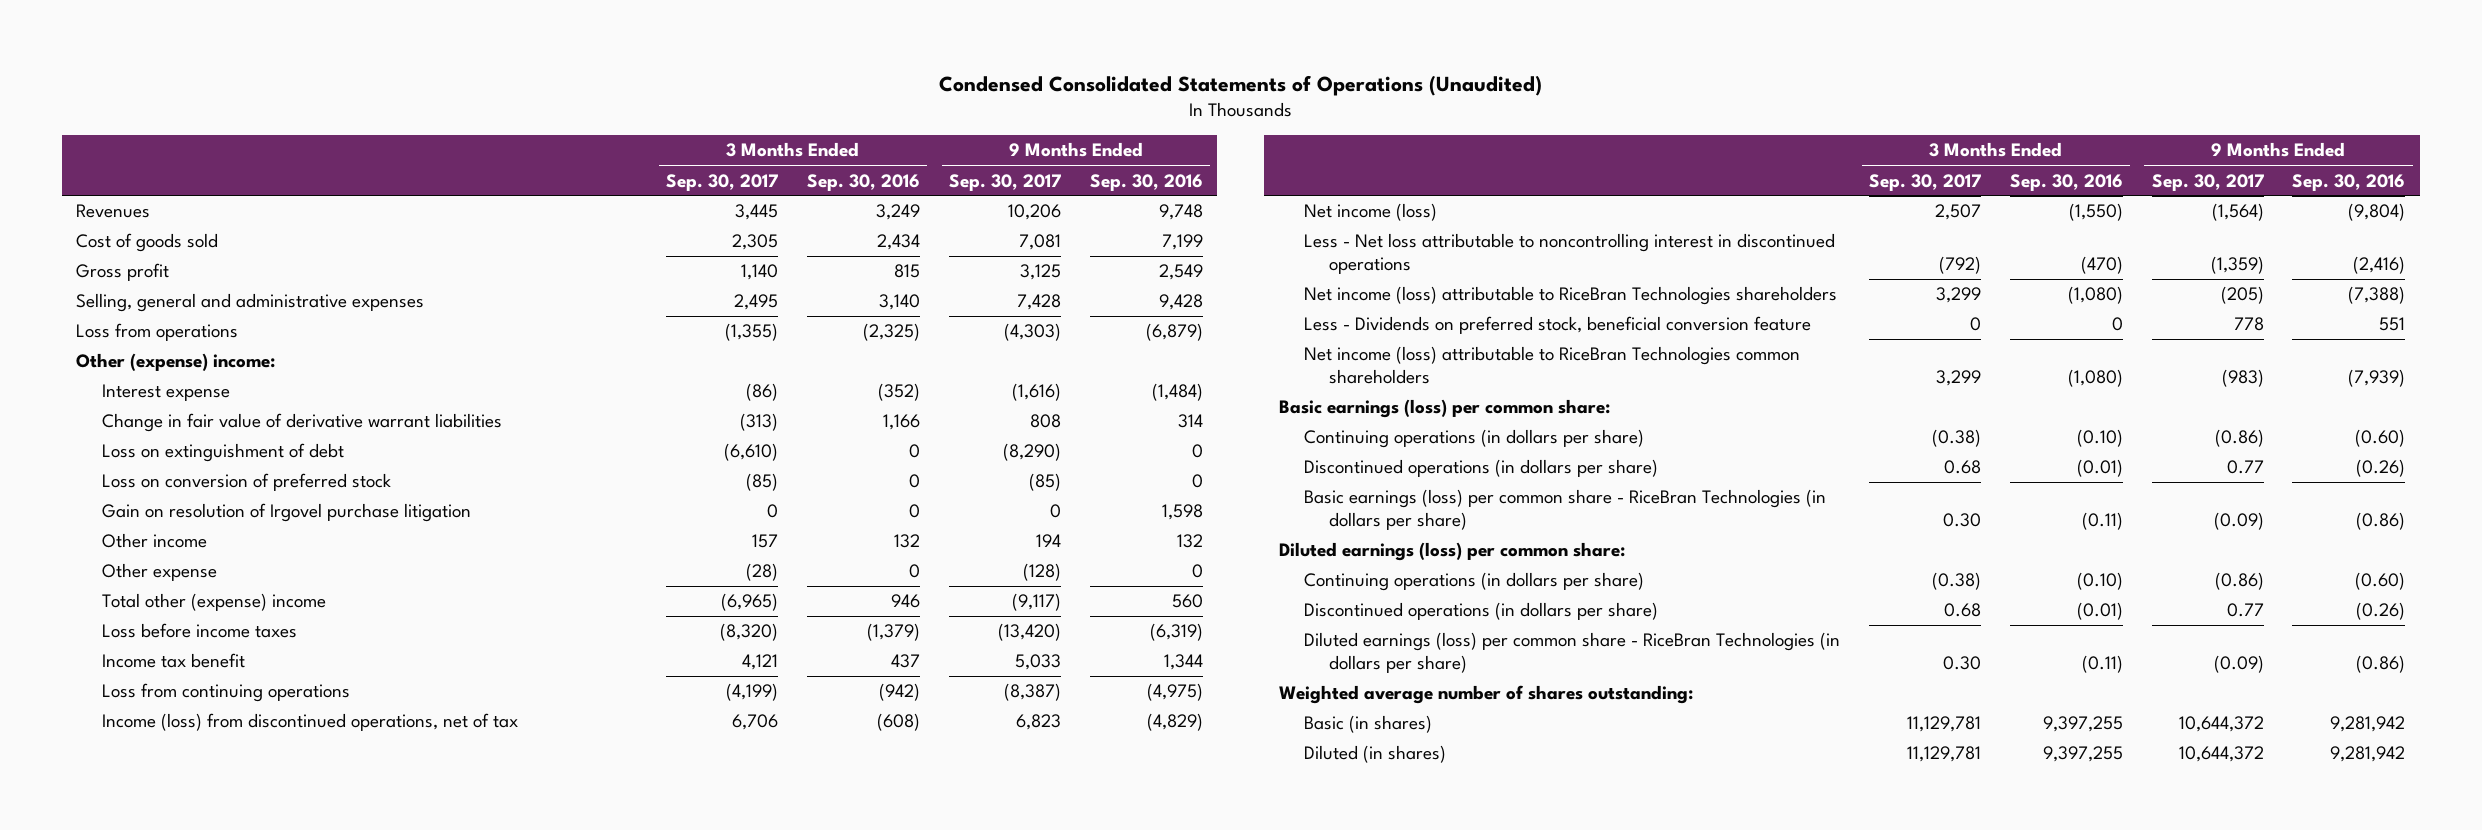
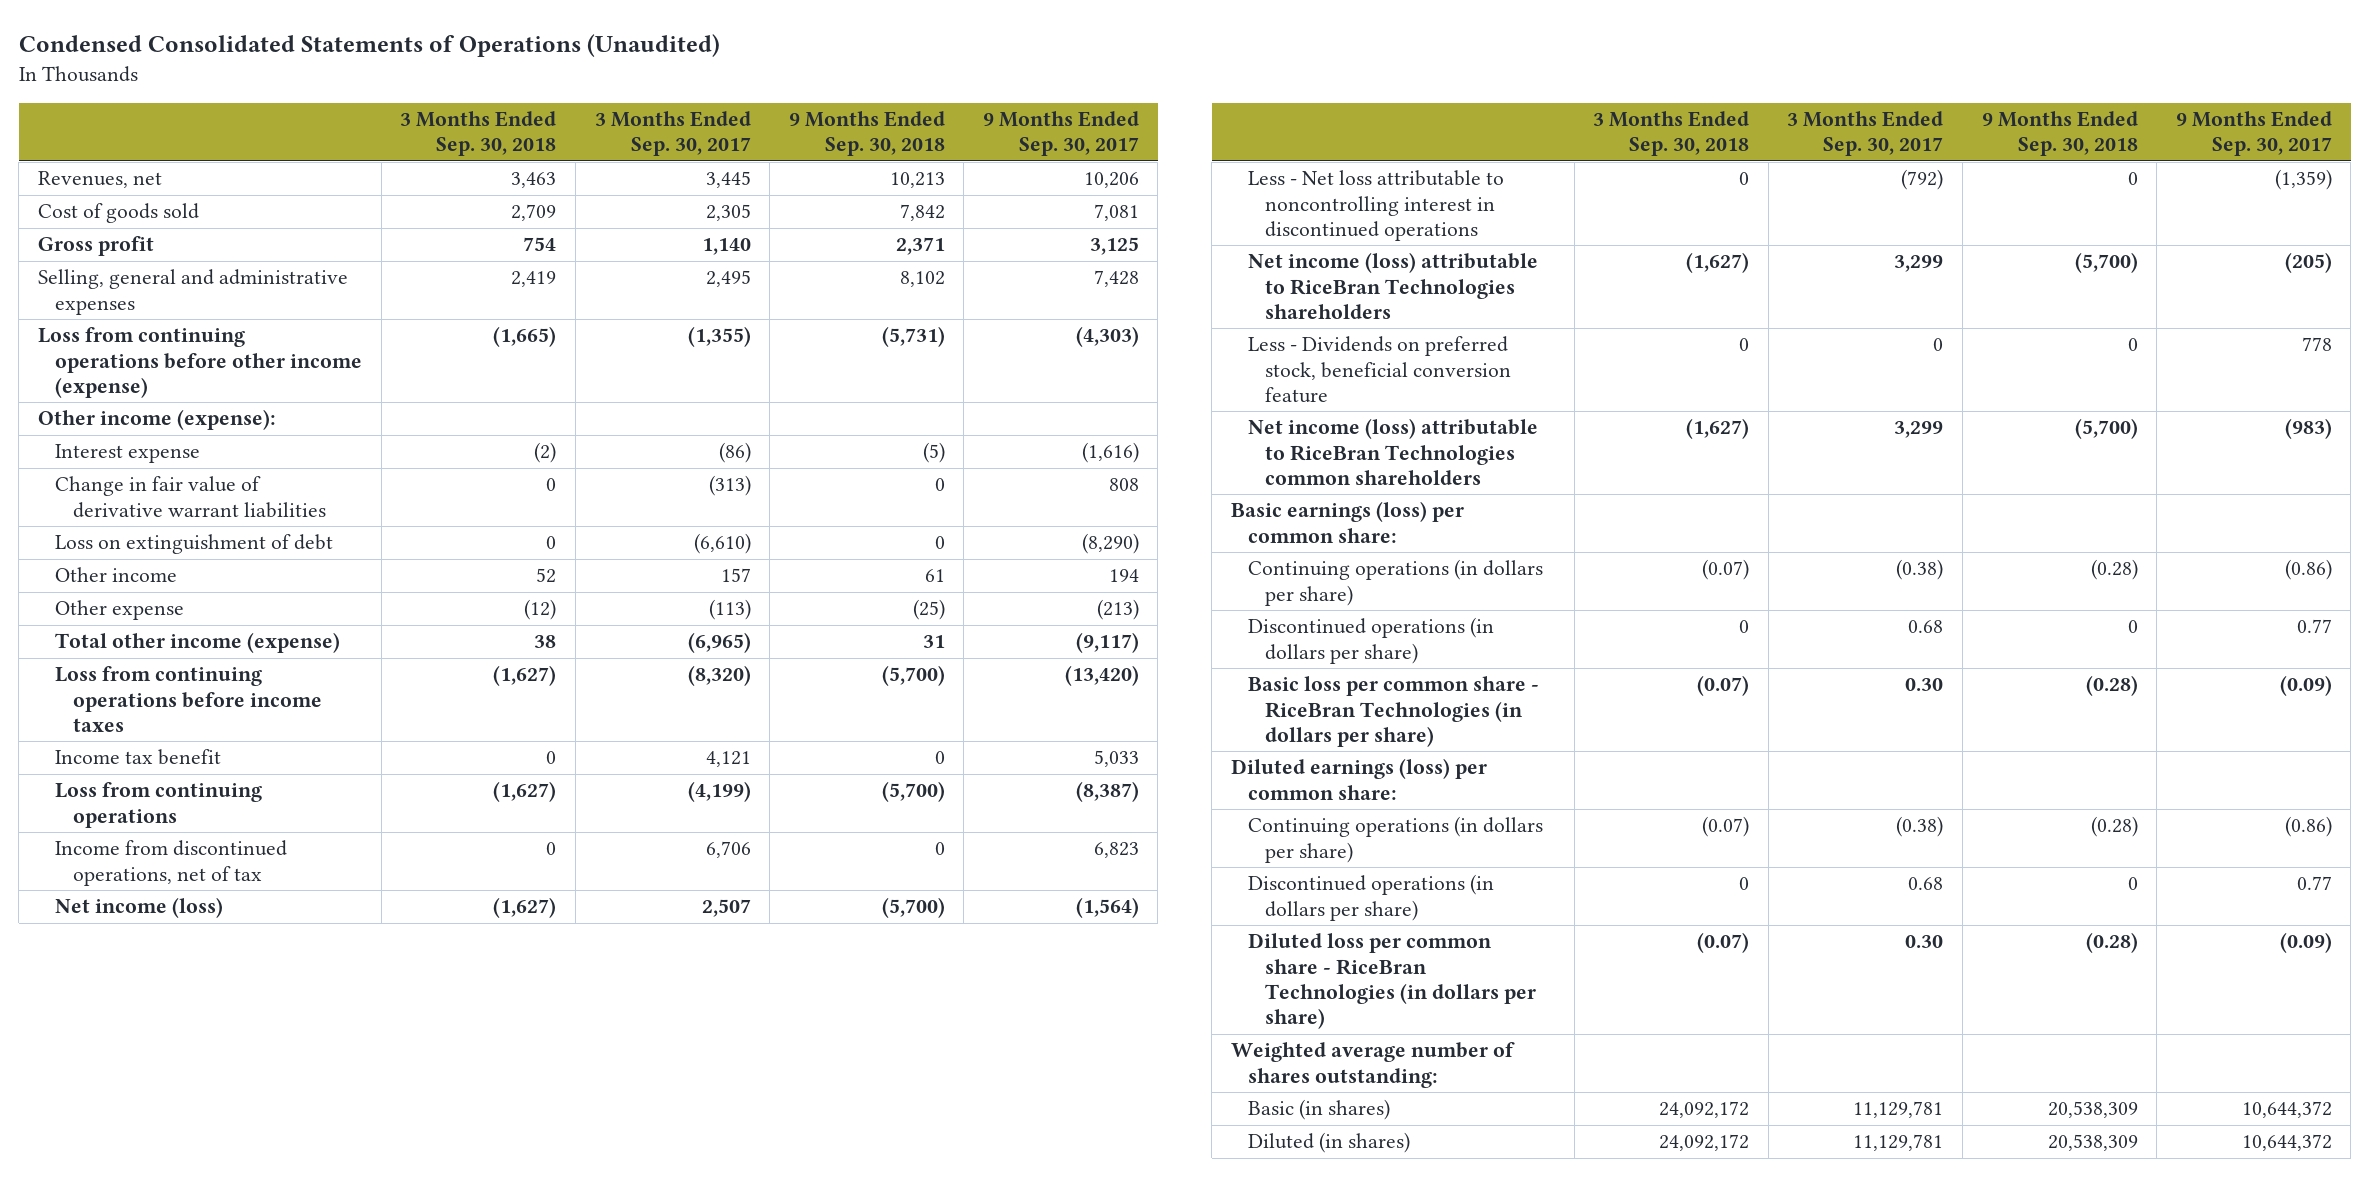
[807,173,921,191] Sep. 30, 2016 -> none
[1089,173,1203,191] Sep. 30, 2016 -> none
none -> [400,110,557,157] 3 Months Ended Sep. 30, 2018
none -> [788,110,945,157] 9 Months Ended Sep. 30, 2018
[76,204,151,219] Revenues -> [37,171,162,189] Revenues, net
[76,323,239,342] Loss from operations -> [37,327,363,398] Loss from continuing operations before other income (expense)
[76,353,276,372] Other (expense) income: -> [37,409,276,431] Other income (expense):
[101,473,391,492] Loss on conversion of preferred stock -> none
[101,503,471,523] Gain on resolution of Irgovel purchase litigation -> none
[746,563,779,582] (28) -> [708,599,751,621] (113)
[1023,563,1062,582] (128) -> [1096,599,1139,621] (213)
[101,593,326,612] Total other (expense) income -> [55,632,341,654] Total other income (expense)
[101,623,297,639] Loss before income taxes -> [55,666,322,732] Loss from continuing operations before income taxes
[101,713,518,732] Income (loss) from discontinued operations, net of tax -> [55,840,288,886] Income from discontinued operations, net of tax
[1304,489,1827,530] Basic earnings (loss) per common share - RiceBran Technologies (in dollars per share) -> [1248,676,1540,747] Basic loss per common share - RiceBran Technologies (in dollars per share)
[1304,632,1841,673] Diluted earnings (loss) per common share - RiceBran Technologies (in dollars per share) -> [1248,933,1537,1030] Diluted loss per common share - RiceBran Technologies (in dollars per share)

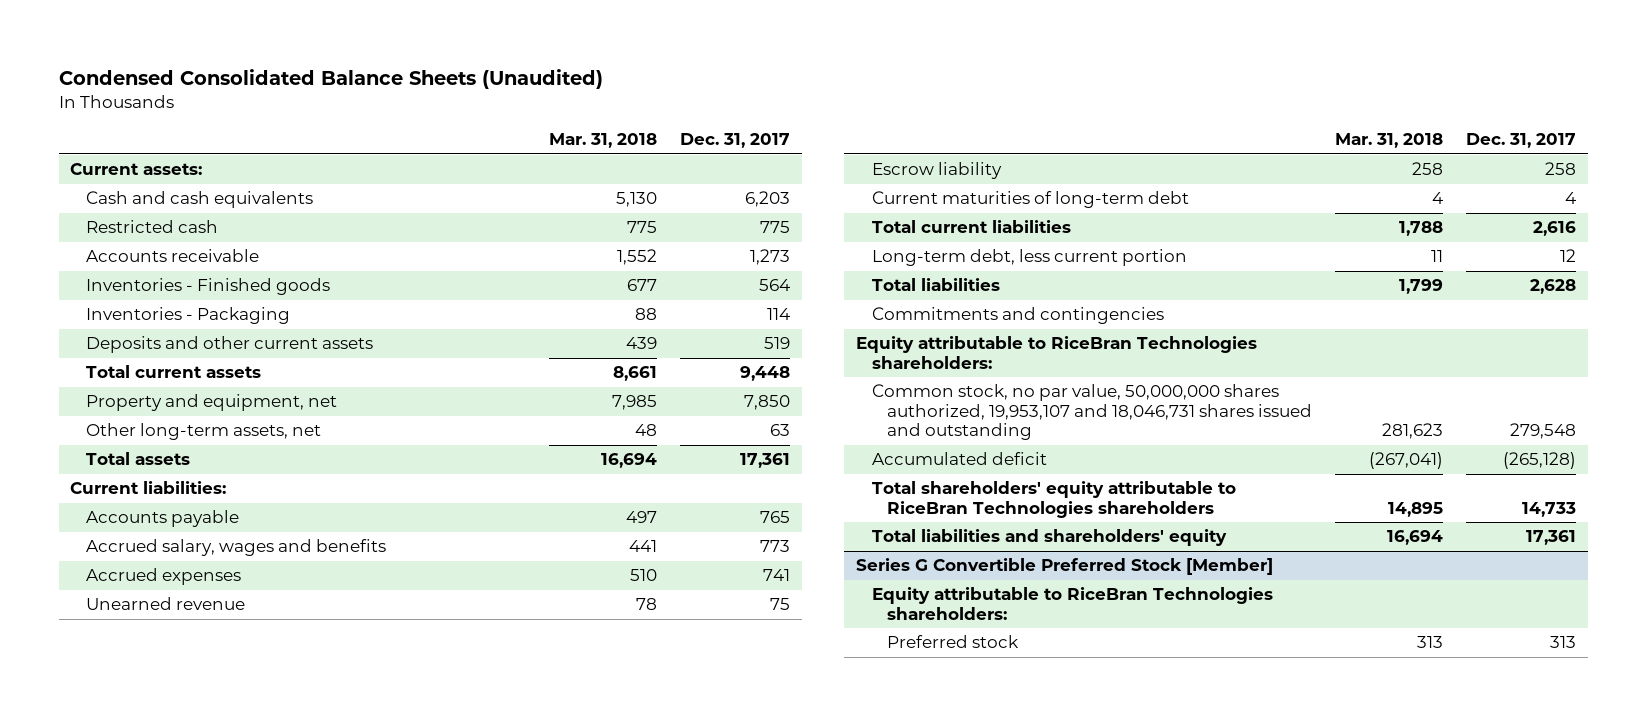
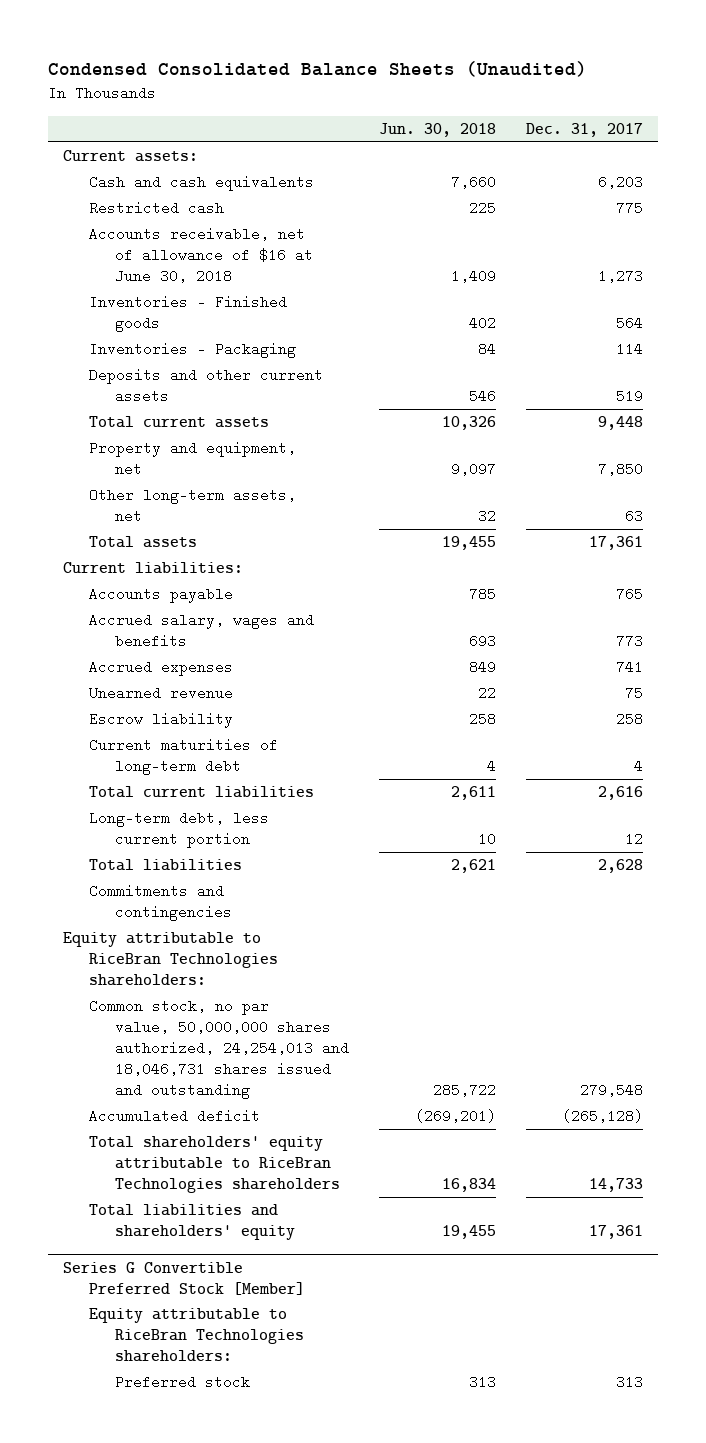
[549,133,658,149] Mar. 31, 2018 -> none
none -> [378,122,496,137] Jun. 30, 2018
[85,249,259,263] Accounts receivable -> [89,227,314,284] Accounts receivable, net of allowance of $16 at June 30, 2018
[871,384,1313,441] Common stock, no par value, 50,000,000 shares authorized, 19,953,107 and 18,046,731 shares issued and outstanding -> [89,999,350,1099] Common stock, no par value, 50,000,000 shares authorized, 24,254,013 and 18,046,731 shares issued and outstanding

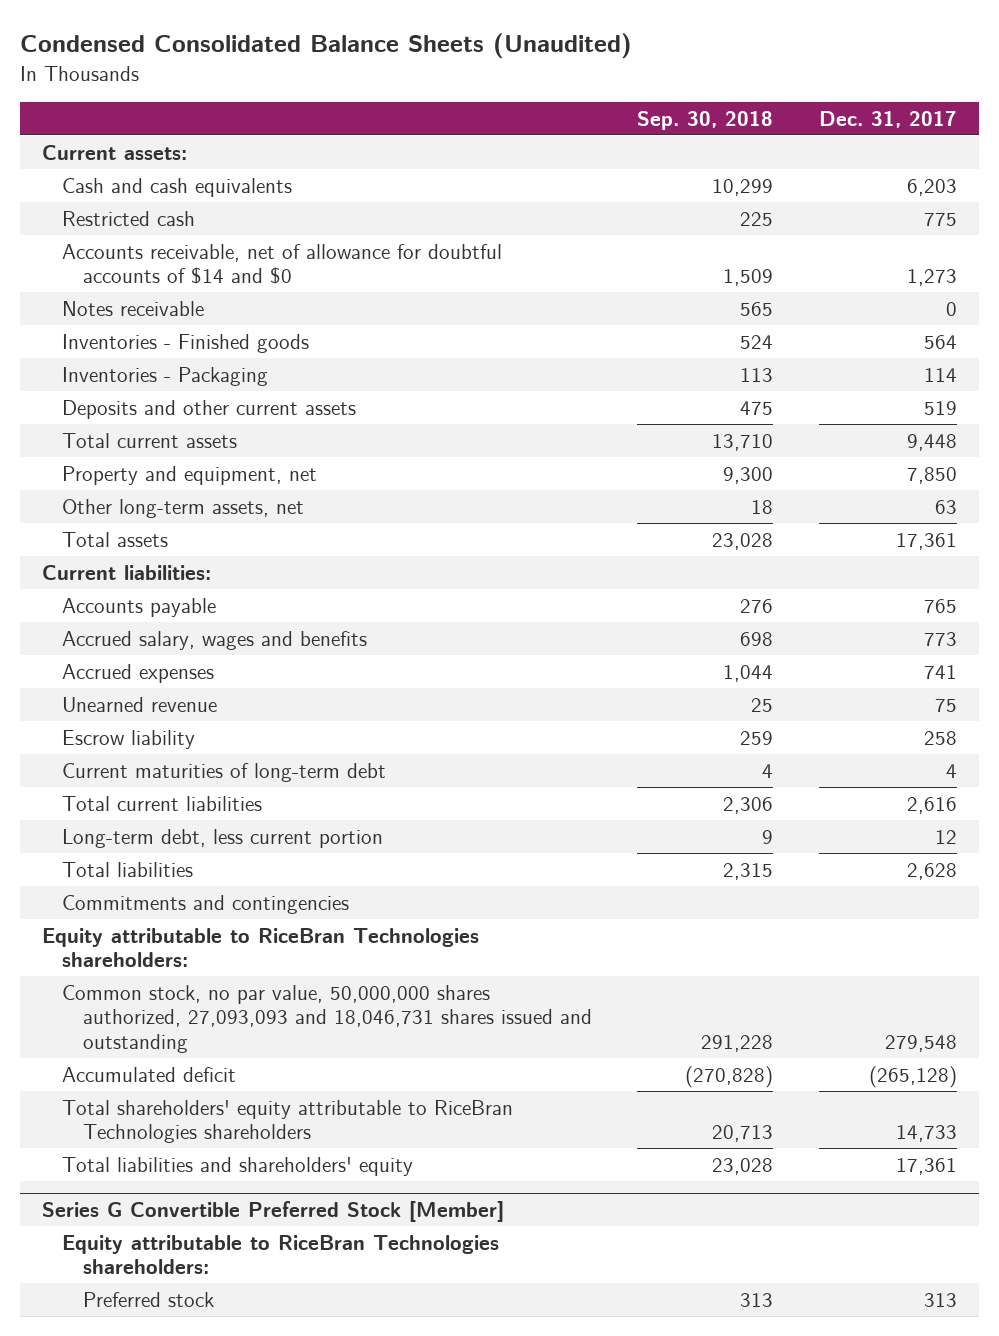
[378,122,496,137] Jun. 30, 2018 -> none
none -> [637,111,774,131] Sep. 30, 2018
[89,227,314,284] Accounts receivable, net of allowance of $16 at June 30, 2018 -> [62,243,503,285] Accounts receivable, net of allowance for doubtful accounts of $14 and $0
none -> [62,300,205,316] Notes receivable
[89,999,350,1099] Common stock, no par value, 50,000,000 shares authorized, 24,254,013 and 18,046,731 shares issued and outstanding -> [62,984,592,1053] Common stock, no par value, 50,000,000 shares authorized, 27,093,093 and 18,046,731 shares issued and outstanding

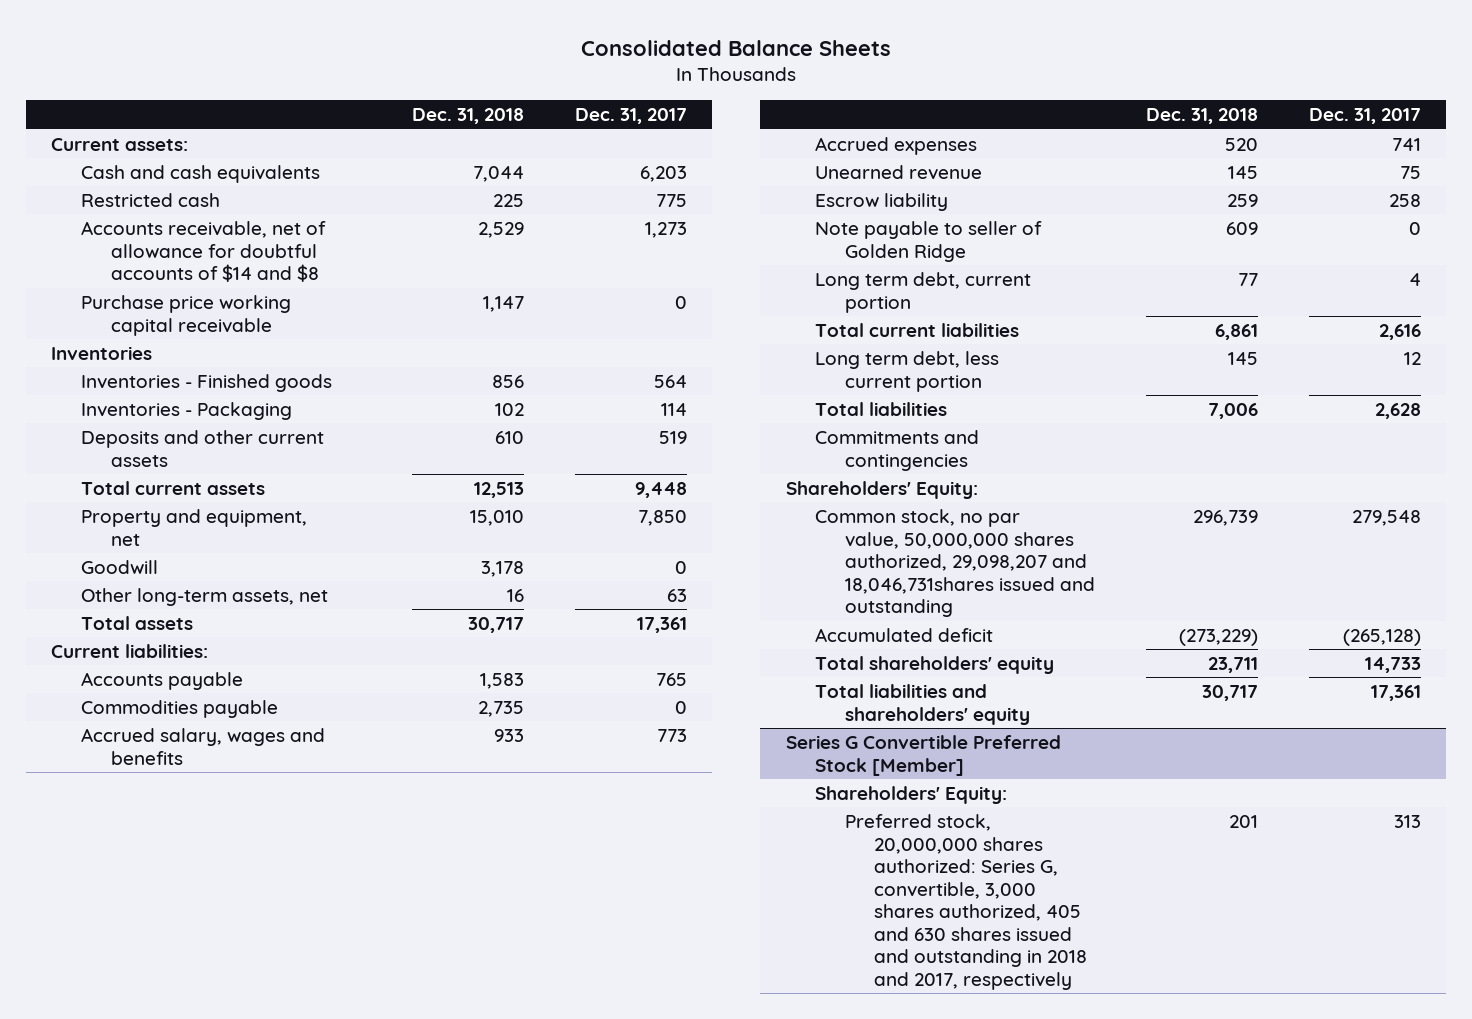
[19,33,632,60] Condensed Consolidated Balance Sheets (Unaudited) -> [581,39,892,56] Consolidated Balance Sheets
[637,111,774,131] Sep. 30, 2018 -> none
none -> [411,108,524,125] Dec. 31, 2018
[62,300,205,316] Notes receivable -> none
[62,243,503,285] Accounts receivable, net of allowance for doubtful accounts of $14 and $0 -> [81,221,327,283] Accounts receivable, net of allowance for doubtful accounts of $14 and $8
none -> [81,295,292,336] Purchase price working capital receivable
none -> [51,346,153,361] Inventories
none -> [81,560,159,575] Goodwill
none -> [81,700,279,719] Commodities payable
none -> [815,221,1043,262] Note payable to seller of Golden Ridge
[62,762,387,782] Current maturities of long-term debt -> [815,272,1032,313] Long term debt, current portion
[62,828,384,848] Long-term debt, less current portion -> [815,351,1000,392] Long term debt, less current portion
[42,927,480,968] Equity attributable to RiceBran Technologies shareholders: -> [785,481,978,500] Shareholders' Equity:
[62,984,592,1053] Common stock, no par value, 50,000,000 shares authorized, 27,093,093 and 18,046,731 shares issued and outstanding -> [815,509,1095,618] Common stock, no par value, 50,000,000 shares authorized, 29,098,207 and 18,046,731shares issued and outstanding
[62,1099,514,1144] Total shareholders' equity attributable to RiceBran Technologies shareholders -> [815,656,1055,675] Total shareholders' equity
[62,1234,500,1275] Equity attributable to RiceBran Technologies shareholders: -> [815,786,1008,805] Shareholders' Equity:
[82,1291,214,1307] Preferred stock -> [844,814,1088,990] Preferred stock, 20,000,000 shares authorized: Series G, convertible, 3,000 shares authorized, 405 and 630 shares issued and outstanding in 2018 and 2017, respectively

